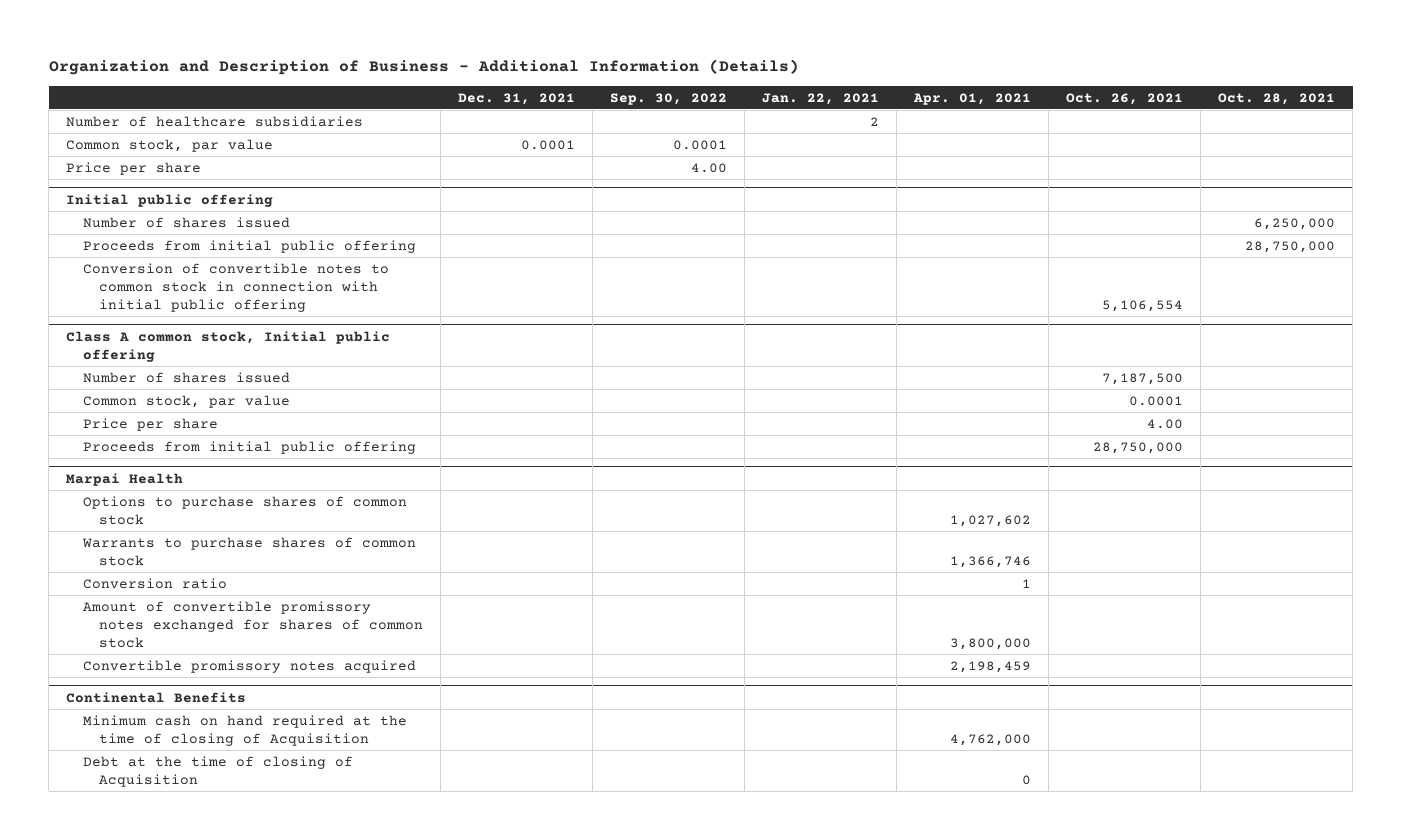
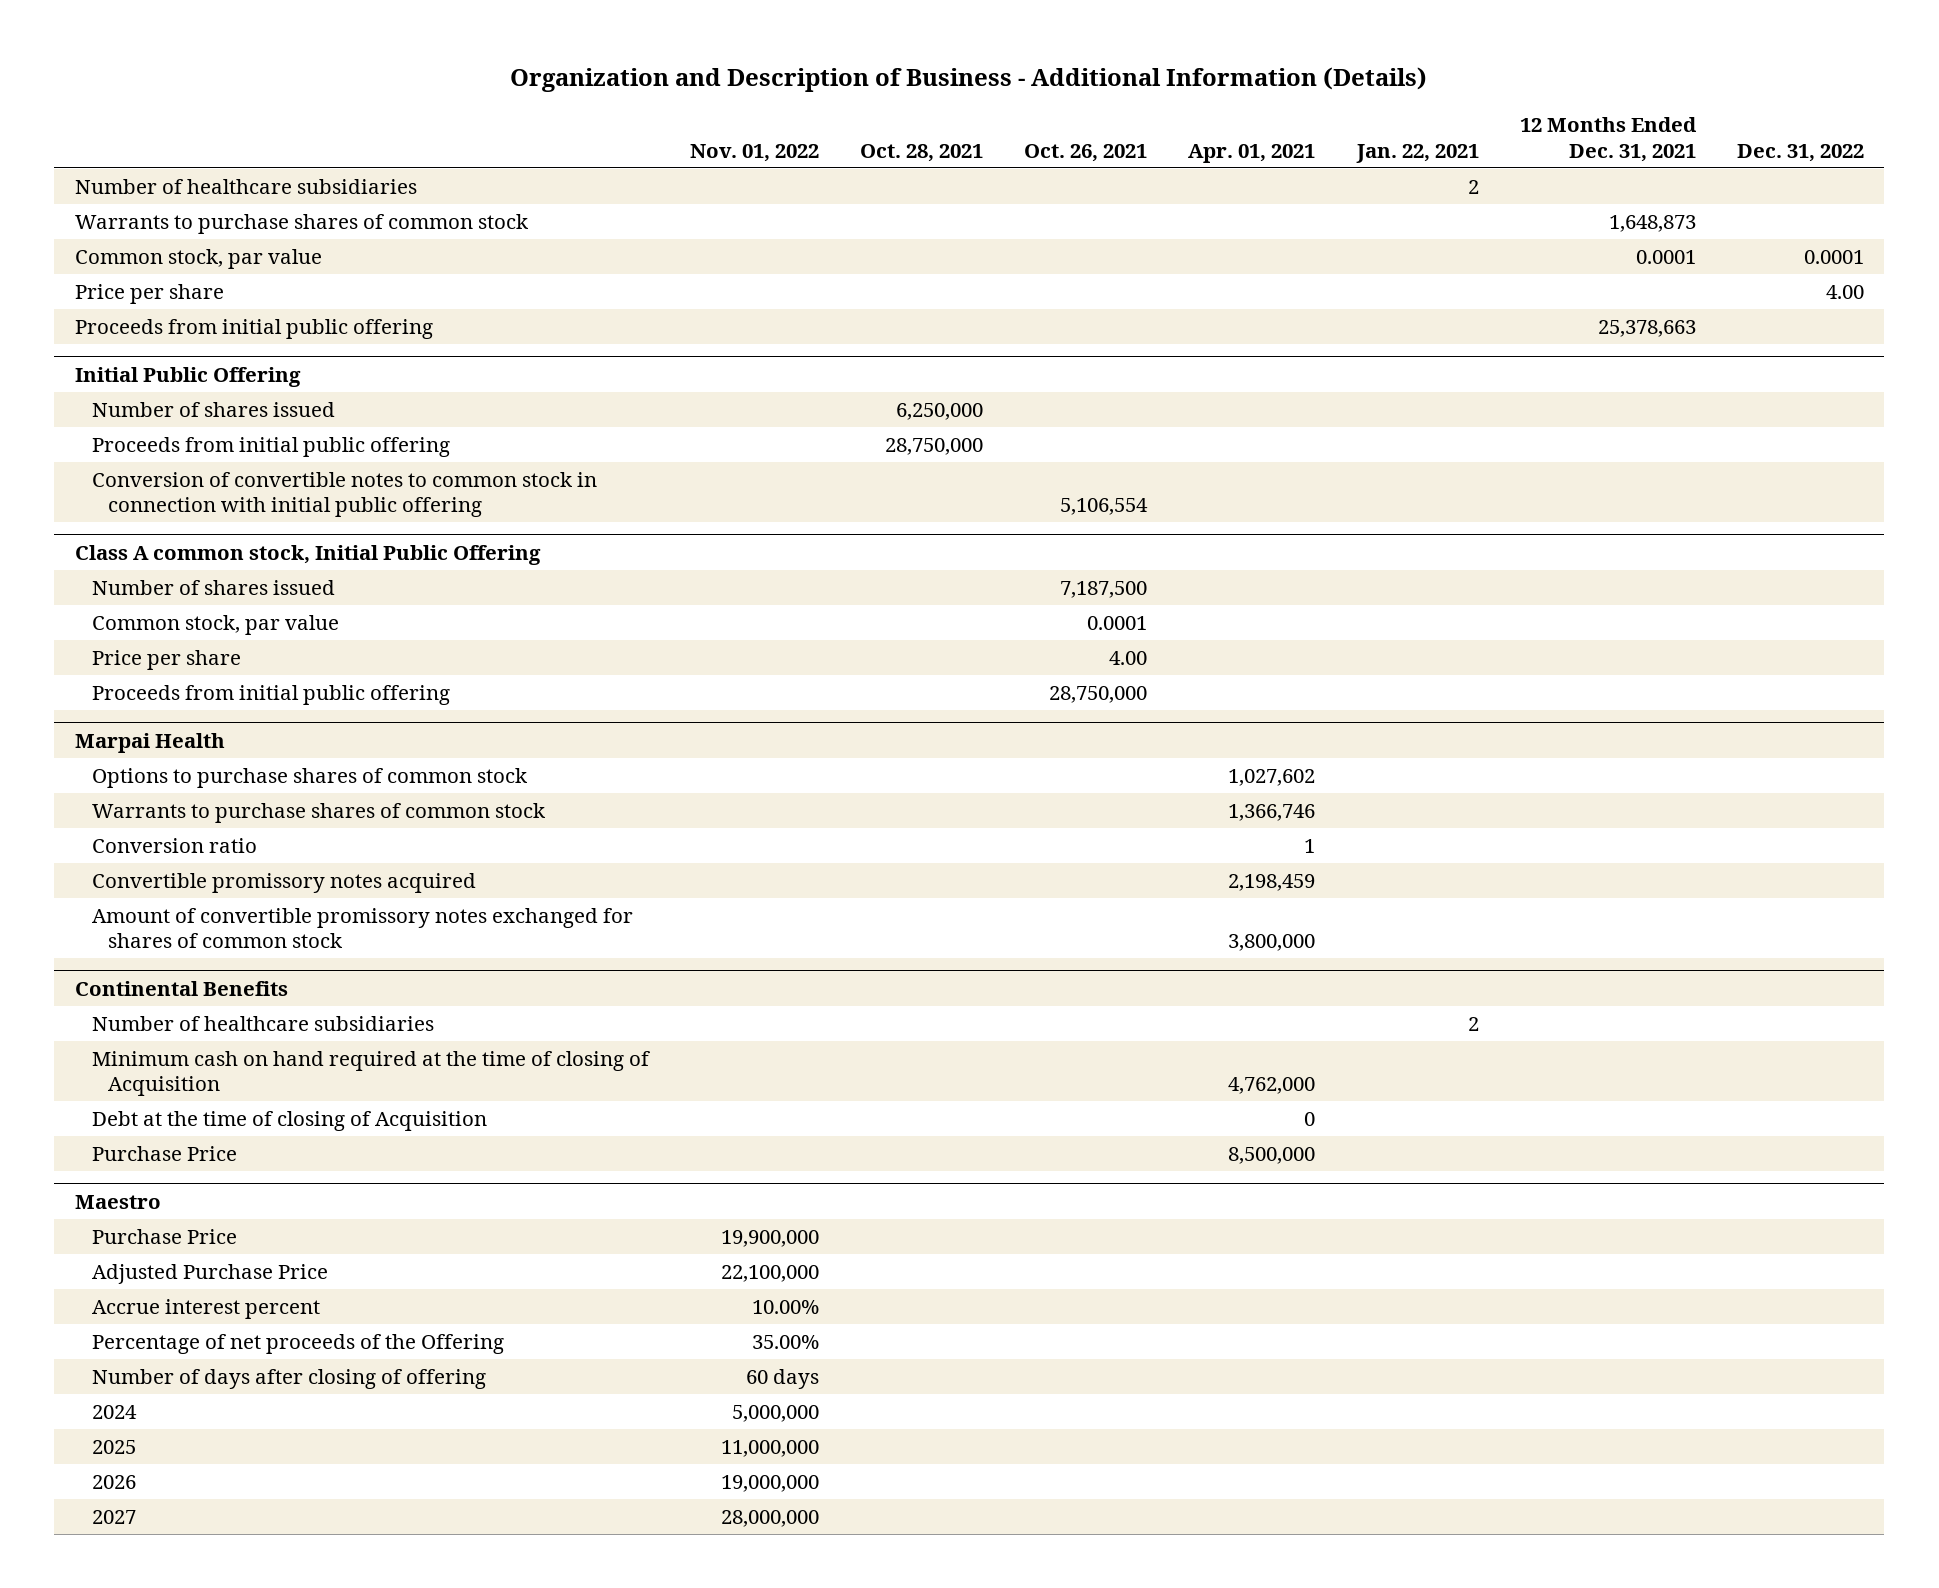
[458,92,576,105] Dec. 31, 2021 -> none
[610,92,728,105] Sep. 30, 2022 -> none
none -> [689,143,819,162] Nov. 01, 2022
none -> [1519,117,1697,162] 12 Months Ended Dec. 31, 2021
none -> [1736,143,1864,162] Dec. 31, 2022
none -> [74,213,529,234] Warrants to purchase shares of common stock
none -> [74,318,433,339] Proceeds from initial public offering
[66,193,274,207] Initial public offering -> [74,366,301,387] Initial Public Offering
[66,330,391,362] Class A common stock, Initial public offering -> [74,544,541,565] Class A common stock, Initial Public Offering
[82,600,424,648] Amount of convertible promissory notes exchanged for shares of common stock -> [91,907,633,949] Amount of convertible promissory notes exchanged for shares of common stock
none -> [91,1015,434,1031] Number of healthcare subsidiaries
none -> [91,1145,237,1161] Purchase Price
none -> [74,1194,161,1209] Maestro
none -> [91,1228,237,1244] Purchase Price
none -> [91,1263,328,1284] Adjusted Purchase Price
none -> [91,1298,320,1319] Accrue interest percent
none -> [91,1333,504,1354] Percentage of net proceeds of the Offering
none -> [91,1368,486,1389] Number of days after closing of offering
none -> [91,1404,137,1419] 2024
none -> [91,1439,136,1454] 2025
none -> [91,1474,136,1489] 2026
none -> [91,1509,136,1524] 2027

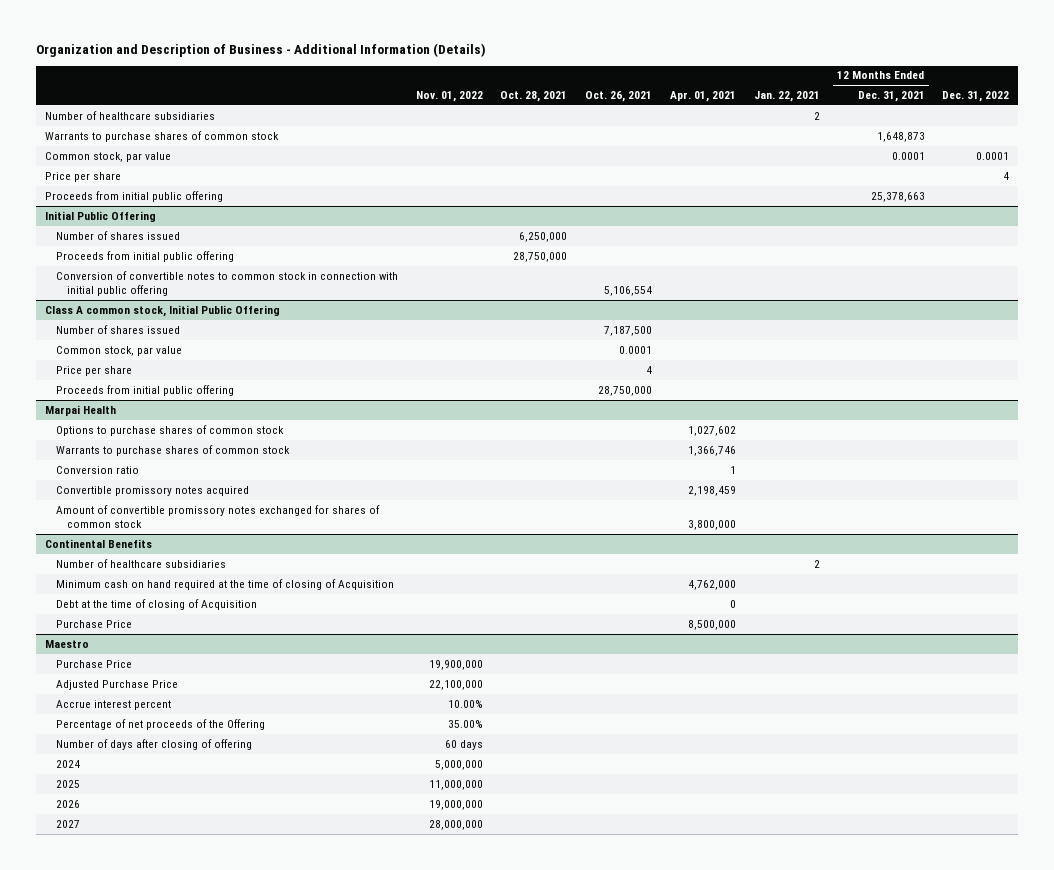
[1825,284,1864,299] 4.00 -> [1003,171,1010,180] 4
[1109,650,1148,665] 4.00 -> [646,365,653,374] 4

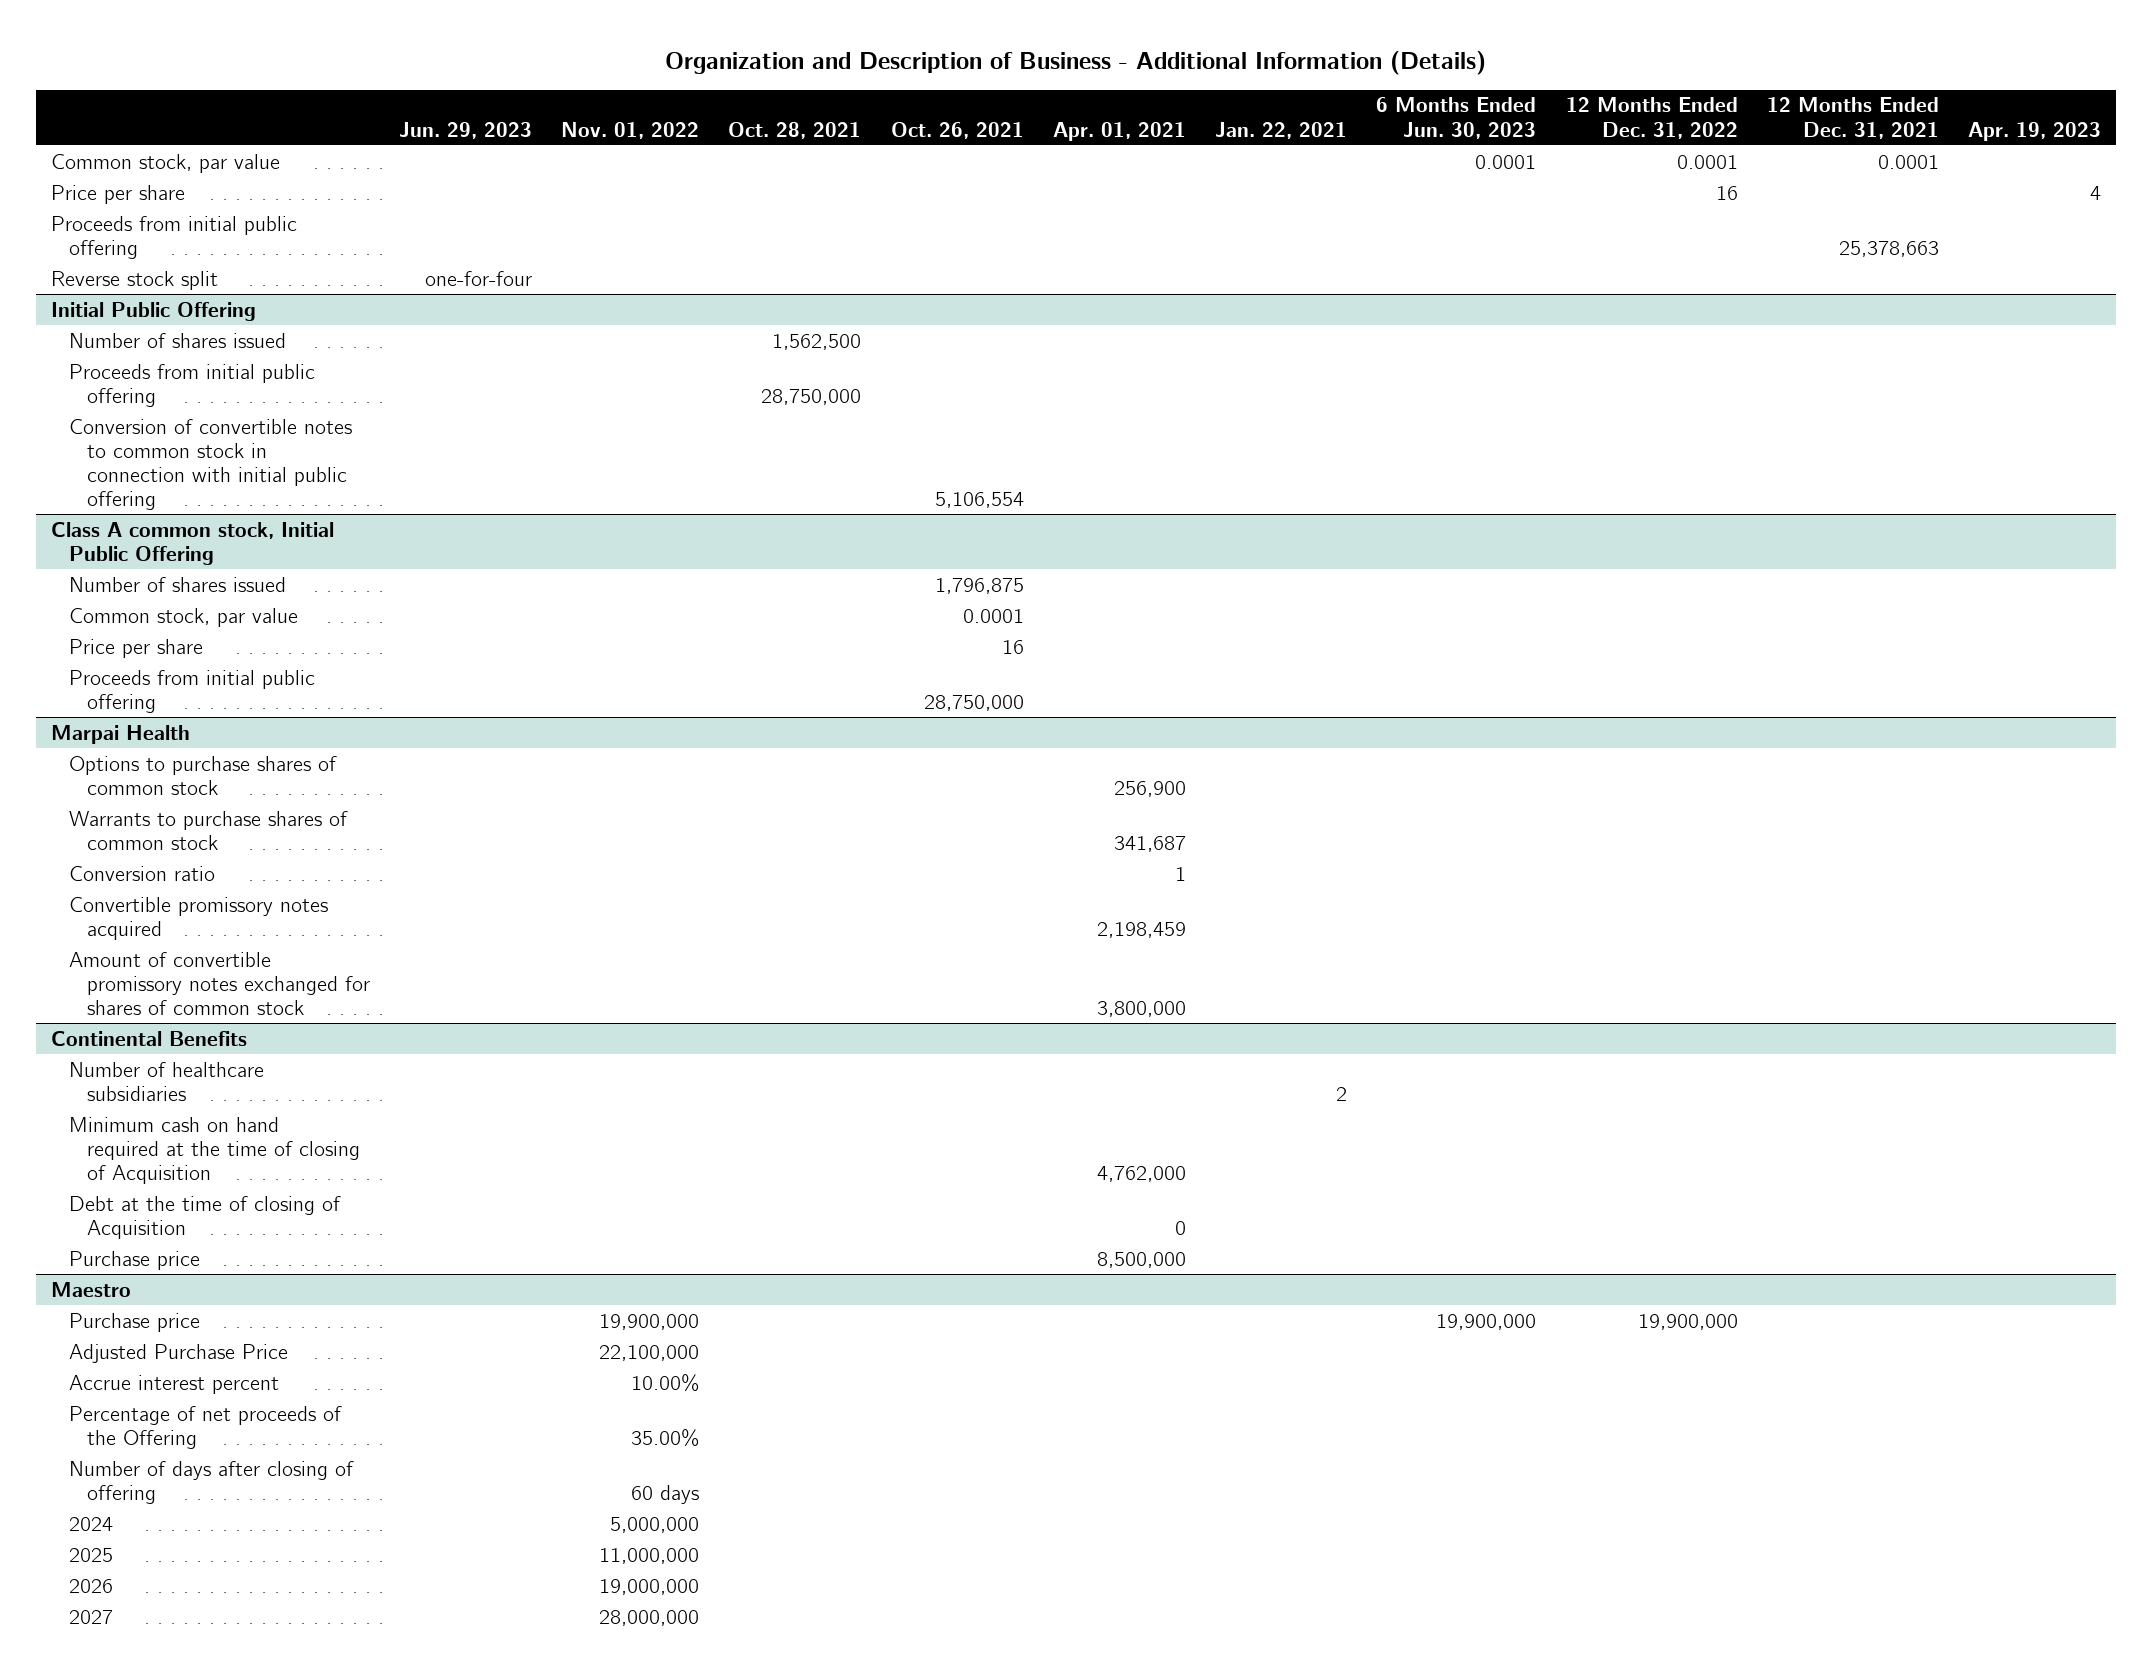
[942,91,1010,103] Dec. 31, 2022 -> none
none -> [399,121,533,139] Jun. 29, 2023
none -> [1376,97,1537,139] 6 Months Ended Jun. 30, 2023
none -> [1565,97,1738,139] 12 Months Ended Dec. 31, 2022
none -> [1967,121,2101,141] Apr. 19, 2023
[44,110,215,120] Number of healthcare subsidiaries -> none
[44,130,279,142] Warrants to purchase shares of common stock -> none
none -> [50,270,218,290] Reverse stock split
[519,231,568,242] 6,250,000 -> [772,333,862,350] 1,562,500
[604,325,653,336] 7,187,500 -> [934,577,1024,594] 1,796,875
[646,365,653,374] 4 -> [1001,639,1024,654] 16
[688,425,737,436] 1,027,602 -> [1113,780,1186,797] 256,900
[688,445,737,456] 1,366,746 -> [1113,835,1186,852] 341,687
[55,619,132,628] Purchase Price -> [68,1250,200,1270] Purchase price
[55,659,132,668] Purchase Price -> [68,1312,200,1332] Purchase price

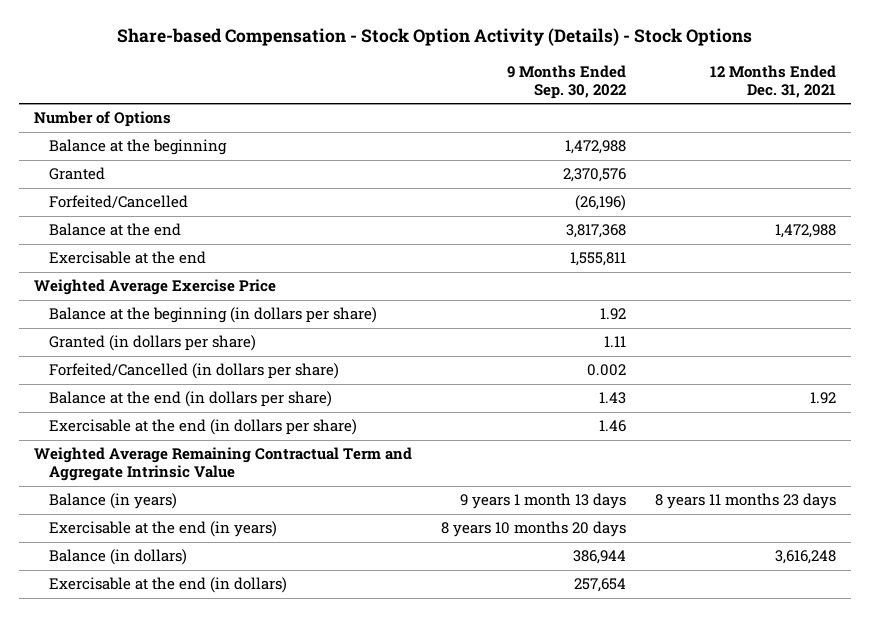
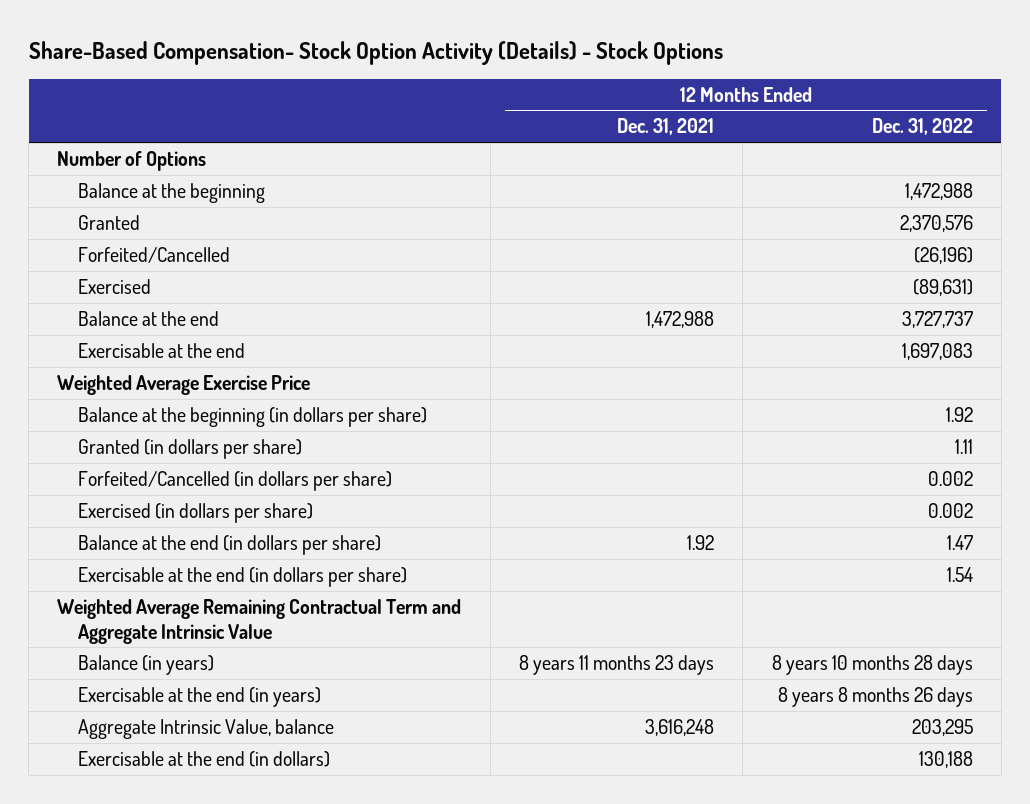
[116,28,752,47] Share-based Compensation - Stock Option Activity (Details) - Stock Options -> [28,40,723,65] Share-Based Compensation- Stock Option Activity (Details) - Stock Options
[506,64,626,99] 9 Months Ended Sep. 30, 2022 -> none
none -> [871,118,973,136] Dec. 31, 2022
none -> [78,279,152,295] Exercised
none -> [78,503,314,524] Exercised (in dollars per share)
[49,549,188,566] Balance (in dollars) -> [78,719,335,740] Aggregate Intrinsic Value, balance

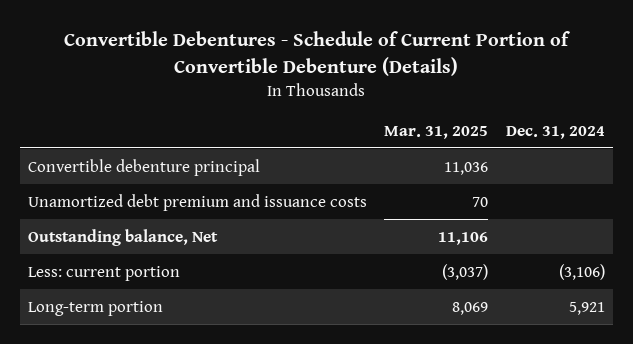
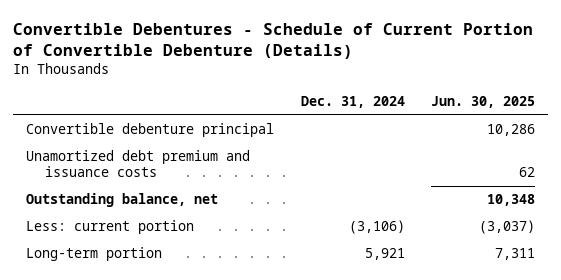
[384,125,489,139] Mar. 31, 2025 -> none
none -> [431,96,536,109] Jun. 30, 2025
[28,228,219,246] Outstanding balance, Net -> [26,193,219,208] Outstanding balance, net

